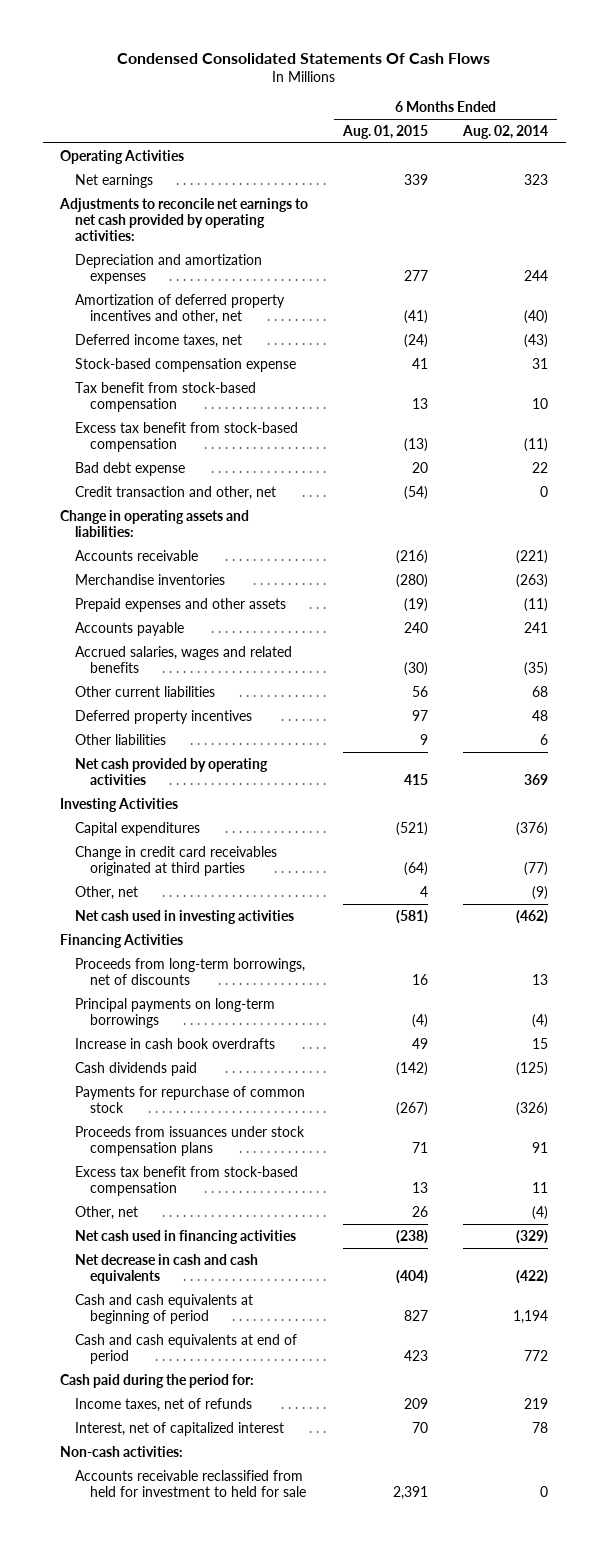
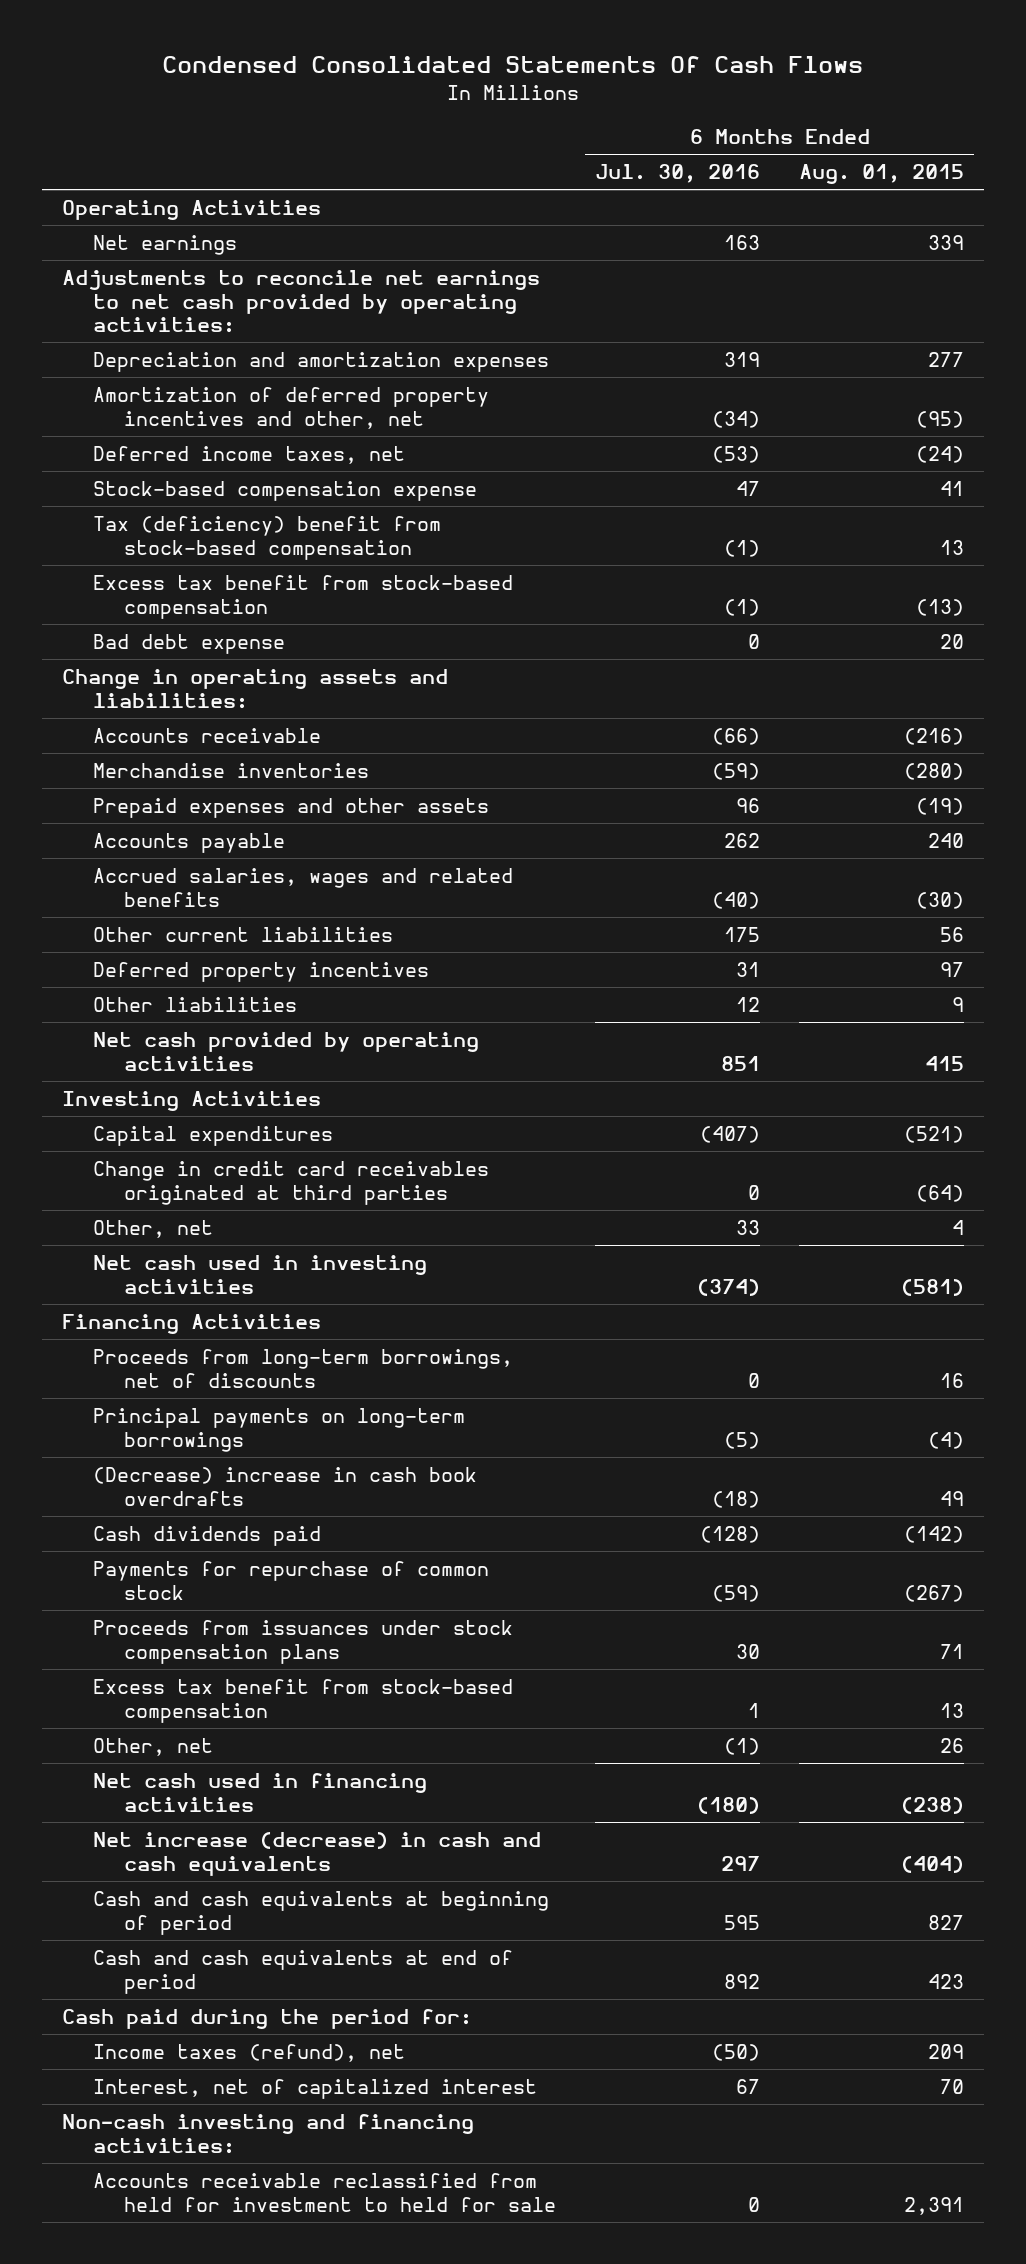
[462,125,549,140] Aug. 02, 2014 -> none
none -> [595,164,761,184] Jul. 30, 2016
[404,309,429,324] (41) -> [916,410,965,428] (95)
[75,381,257,412] Tax benefit from stock-based compensation -> [93,515,442,560] Tax (deficiency) benefit from stock-based compensation
[75,485,277,500] Credit transaction and other, net -> none
[75,1037,276,1049] Increase in cash book overdrafts -> [93,1466,478,1506] (Decrease) increase in cash book overdrafts
[75,1253,259,1284] Net decrease in cash and cash equivalents -> [93,1831,542,1876] Net increase (decrease) in cash and cash equivalents
[75,1397,253,1412] Income taxes, net of refunds -> [93,2043,406,2062] Income taxes (refund), net
[60,1445,184,1457] Non-cash activities: -> [61,2113,474,2154] Non-cash investing and financing activities:

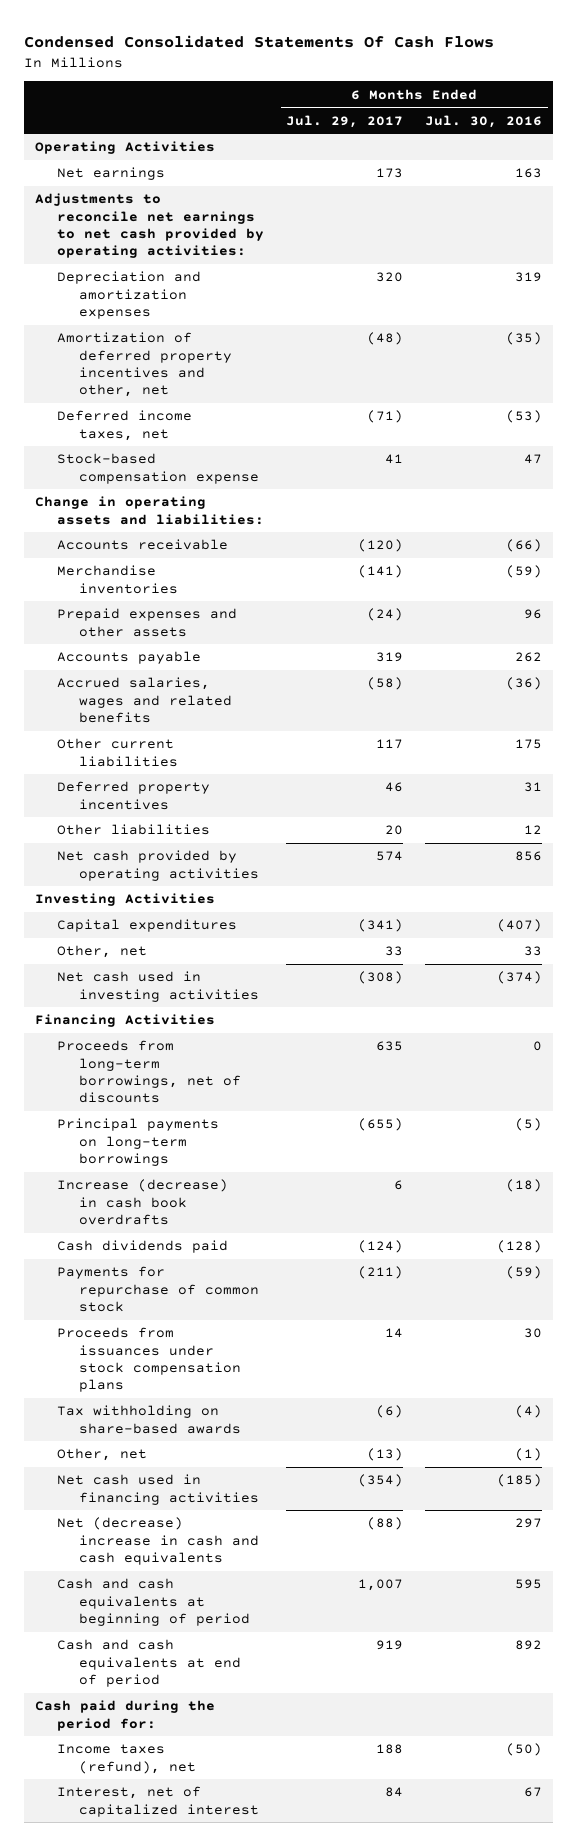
[799,164,965,185] Aug. 01, 2015 -> none
none -> [286,114,404,128] Jul. 29, 2017
[712,410,761,428] (34) -> [506,332,543,346] (35)
[93,515,442,560] Tax (deficiency) benefit from stock-based compensation -> none
[93,574,514,619] Excess tax benefit from stock-based compensation -> none
[93,633,286,654] Bad debt expense -> none
[712,891,761,909] (40) -> [506,677,543,691] (36)
[721,1055,761,1071] 851 -> [515,851,543,862] 856
[93,1160,490,1205] Change in credit card receivables originated at third parties -> none
[93,1466,478,1506] (Decrease) increase in cash book overdrafts -> [56,1179,228,1225] Increase (decrease) in cash book overdrafts
[93,1678,514,1723] Excess tax benefit from stock-based compensation -> none
none -> [56,1405,241,1434] Tax withholding on share-based awards
[697,1796,761,1814] (180) -> [497,1474,543,1488] (185)
[93,1831,542,1876] Net increase (decrease) in cash and cash equivalents -> [56,1517,259,1565] Net (decrease) increase in cash and cash equivalents
[61,2113,474,2154] Non-cash investing and financing activities: -> none
[93,2172,557,2212] Accounts receivable reclassified from held for investment to held for sale -> none

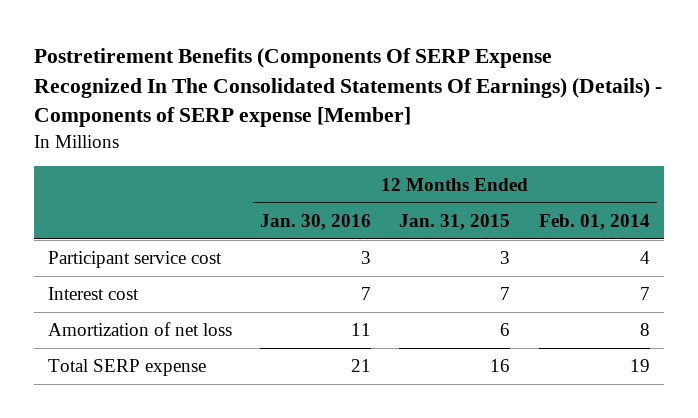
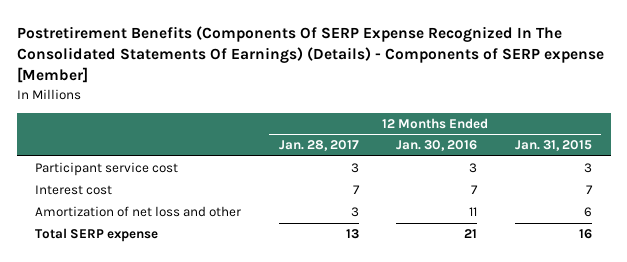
[538,213,650,230] Feb. 01, 2014 -> none
none -> [278,140,359,152] Jan. 28, 2017
[48,322,233,337] Amortization of net loss -> [35,206,242,218] Amortization of net loss and other

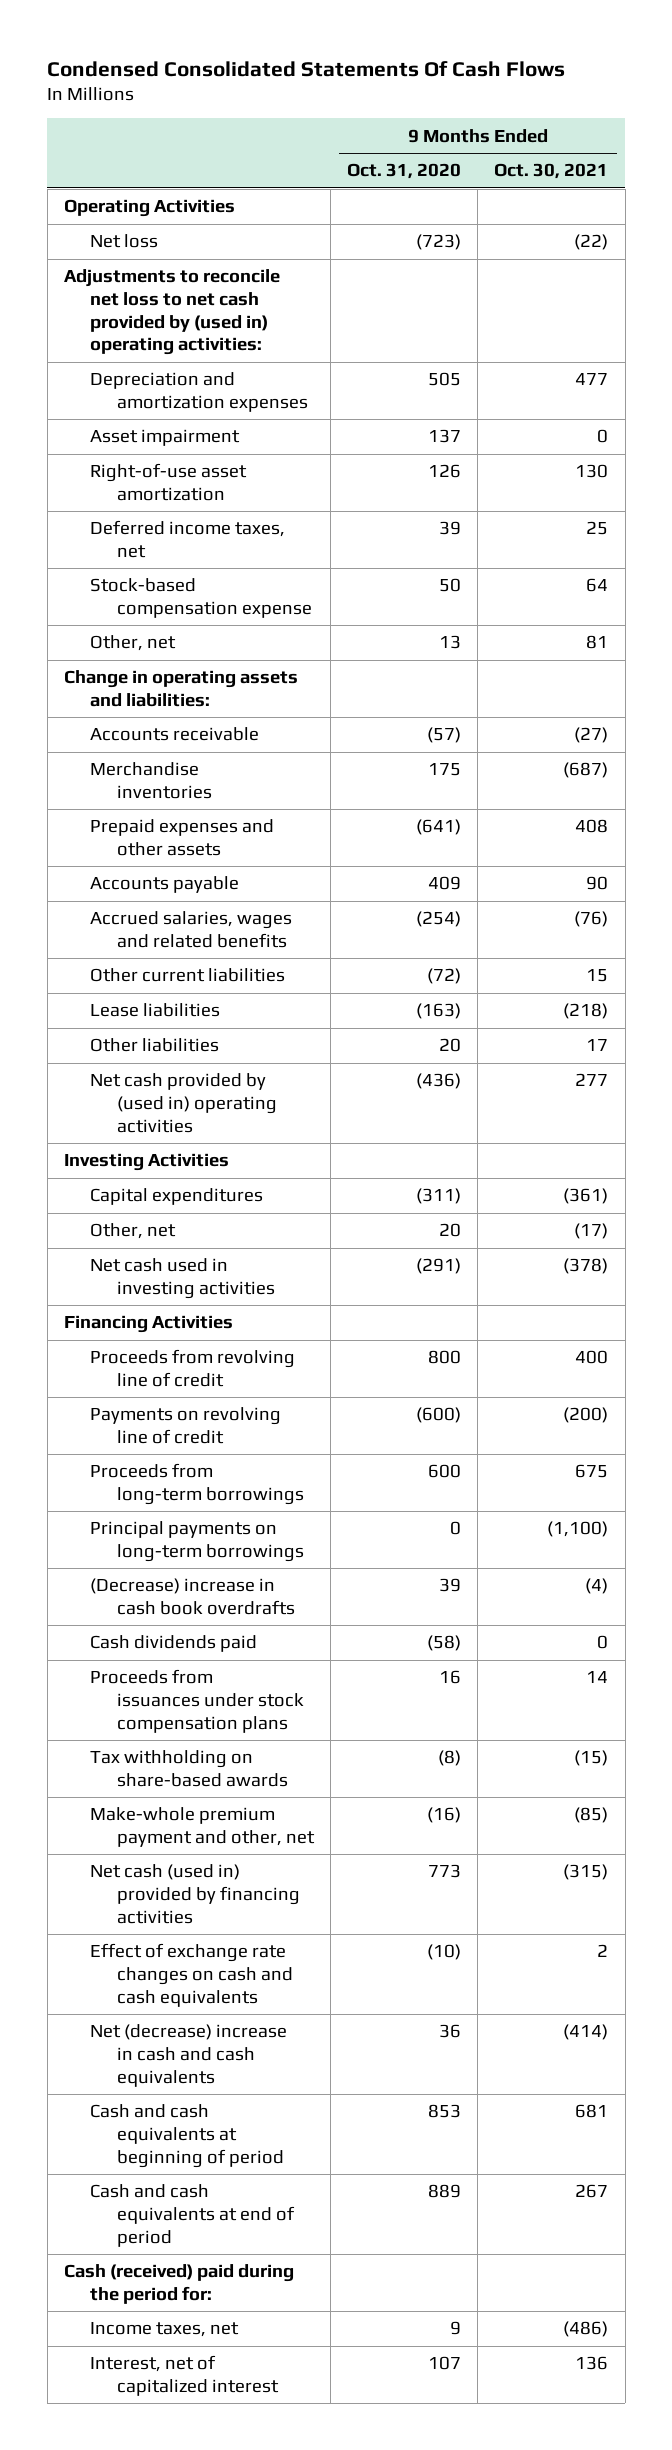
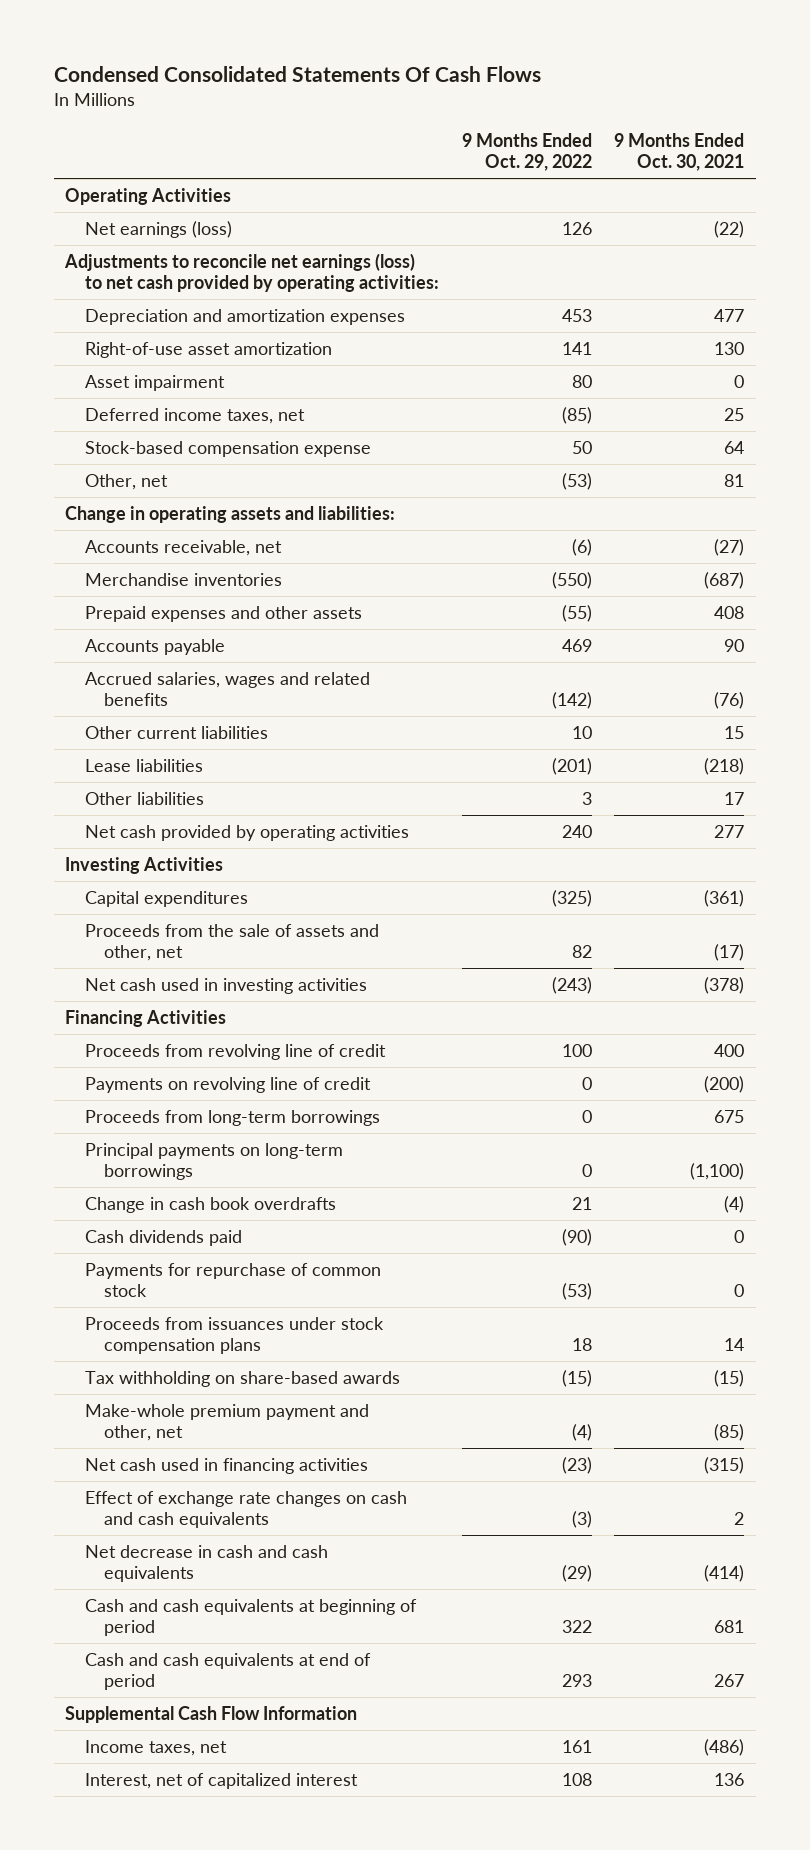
[347,163,462,180] Oct. 31, 2020 -> none
none -> [461,132,592,172] 9 Months Ended Oct. 29, 2022
[90,234,159,249] Net loss -> [84,220,232,238] Net earnings (loss)
[63,269,280,356] Adjustments to reconcile net loss to net cash provided by (used in) operating activities: -> [64,252,439,293] Adjustments to reconcile net earnings (loss) to net cash provided by operating activities:
[90,429,241,447] Asset impairment -> [84,374,225,391] Asset impairment
[90,727,260,742] Accounts receivable -> [84,539,282,556] Accounts receivable, net
[90,1073,277,1133] Net cash provided by (used in) operating activities -> [84,824,409,841] Net cash provided by operating activities
[90,1223,177,1240] Other, net -> [84,923,379,962] Proceeds from the sale of assets and other, net
[90,1578,295,1615] (Decrease) increase in cash book overdrafts -> [84,1196,336,1213] Change in cash book overdrafts
none -> [84,1262,381,1298] Payments for repurchase of common stock
[90,1864,300,1924] Net cash (used in) provided by financing activities -> [84,1457,368,1474] Net cash used in financing activities
[90,2024,288,2087] Net (decrease) increase in cash and cash equivalents -> [84,1544,328,1583] Net decrease in cash and cash equivalents
[63,2264,294,2304] Cash (received) paid during the period for: -> none
none -> [65,1705,358,1723] Supplemental Cash Flow Information

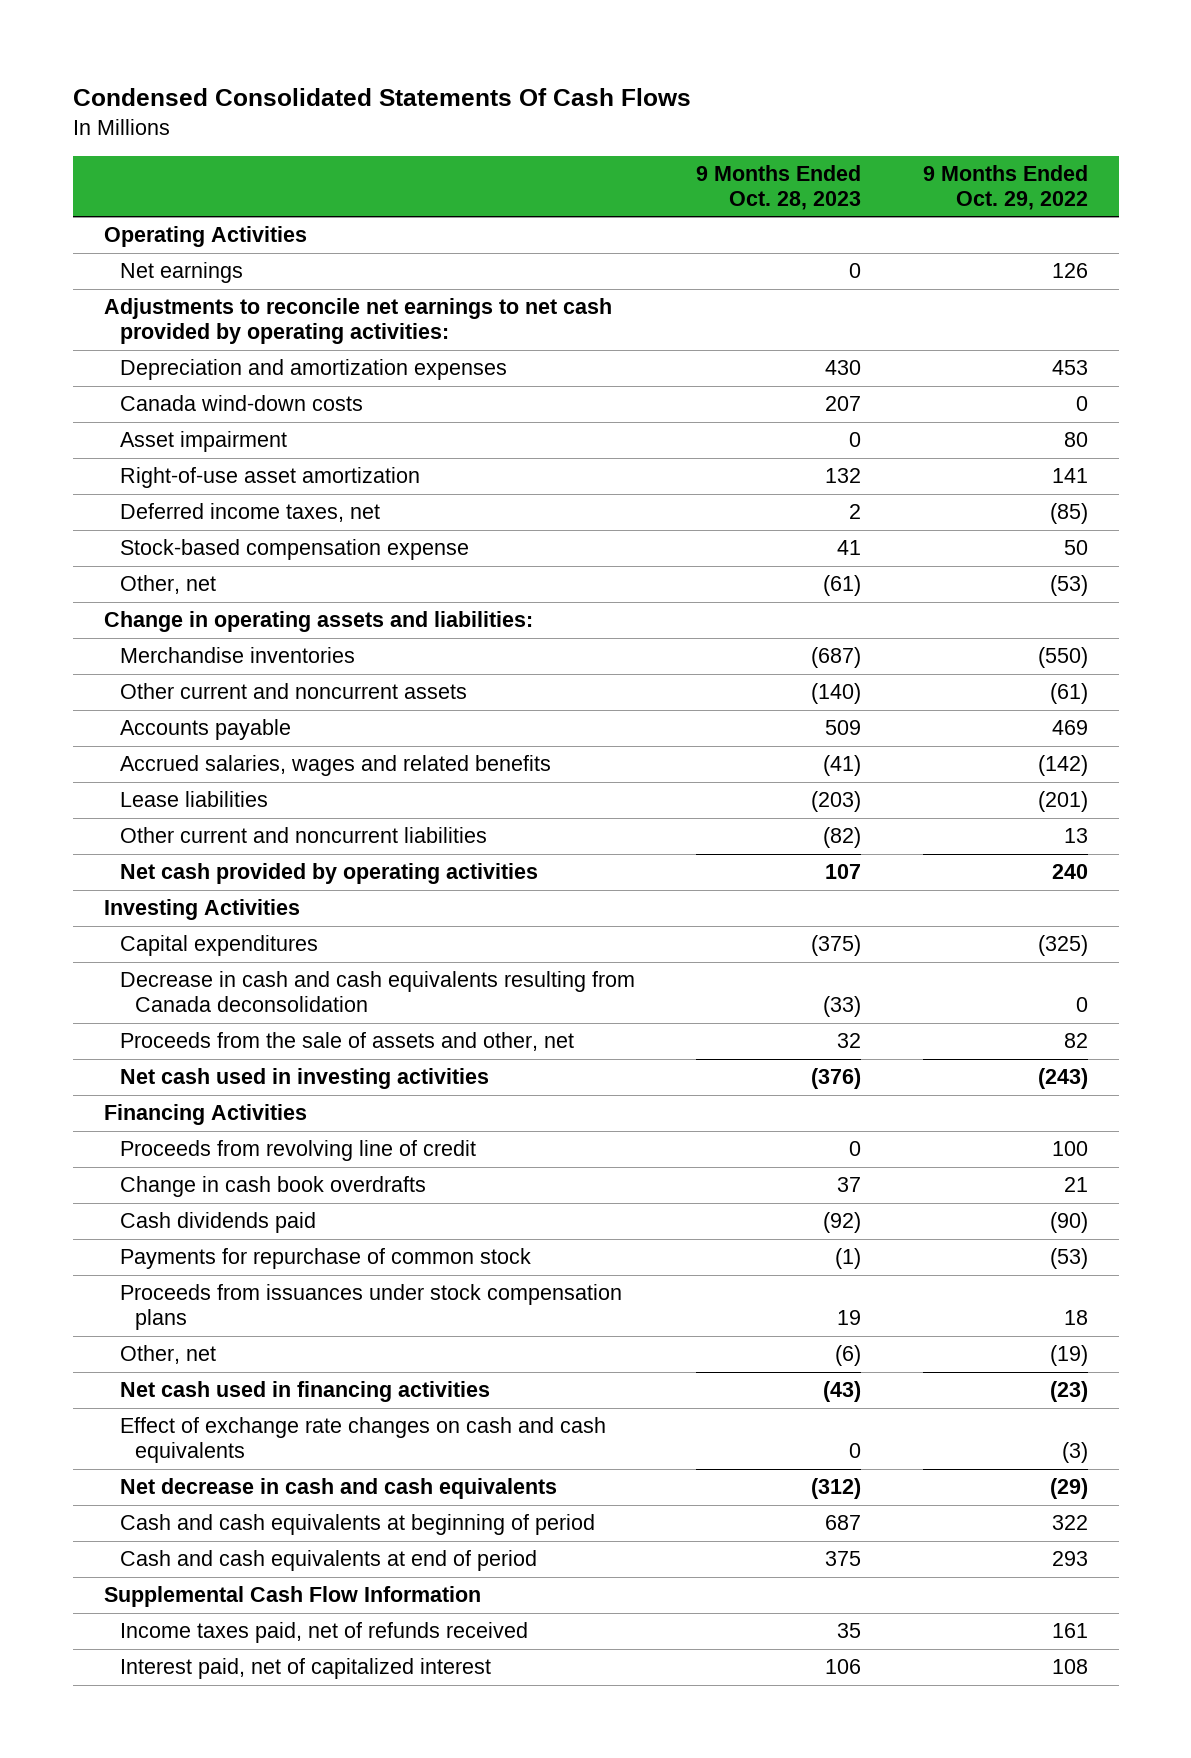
[614,132,745,172] 9 Months Ended Oct. 30, 2021 -> none
none -> [696,165,862,210] 9 Months Ended Oct. 28, 2023
[84,220,232,238] Net earnings (loss) -> [119,262,243,284] Net earnings
[64,252,439,293] Adjustments to reconcile net earnings (loss) to net cash provided by operating activities: -> [103,298,612,344] Adjustments to reconcile net earnings to net cash provided by operating activities:
none -> [119,395,363,412] Canada wind-down costs
[84,341,332,358] Right-of-use asset amortization -> [119,467,420,489] Right-of-use asset amortization
[84,539,282,556] Accounts receivable, net -> none
[84,605,362,622] Prepaid expenses and other assets -> none
none -> [119,683,467,700] Other current and noncurrent assets
[84,725,268,739] Other current liabilities -> none
[84,791,204,805] Other liabilities -> none
none -> [119,827,487,844] Other current and noncurrent liabilities
none -> [119,971,635,1012] Decrease in cash and cash equivalents resulting from Canada deconsolidation
[84,1076,371,1093] Payments on revolving line of credit -> none
[84,1109,380,1126] Proceeds from long-term borrowings -> none
[84,1142,343,1181] Principal payments on long-term borrowings -> none
[84,1370,400,1387] Tax withholding on share-based awards -> none
[84,1403,369,1442] Make-whole premium payment and other, net -> [119,1345,216,1365] Other, net
[571,1424,592,1442] (4) -> [1049,1345,1088,1367] (19)
[84,1739,227,1756] Income taxes, net -> [119,1622,528,1644] Income taxes paid, net of refunds received
[84,1772,358,1789] Interest, net of capitalized interest -> [119,1658,491,1680] Interest paid, net of capitalized interest

